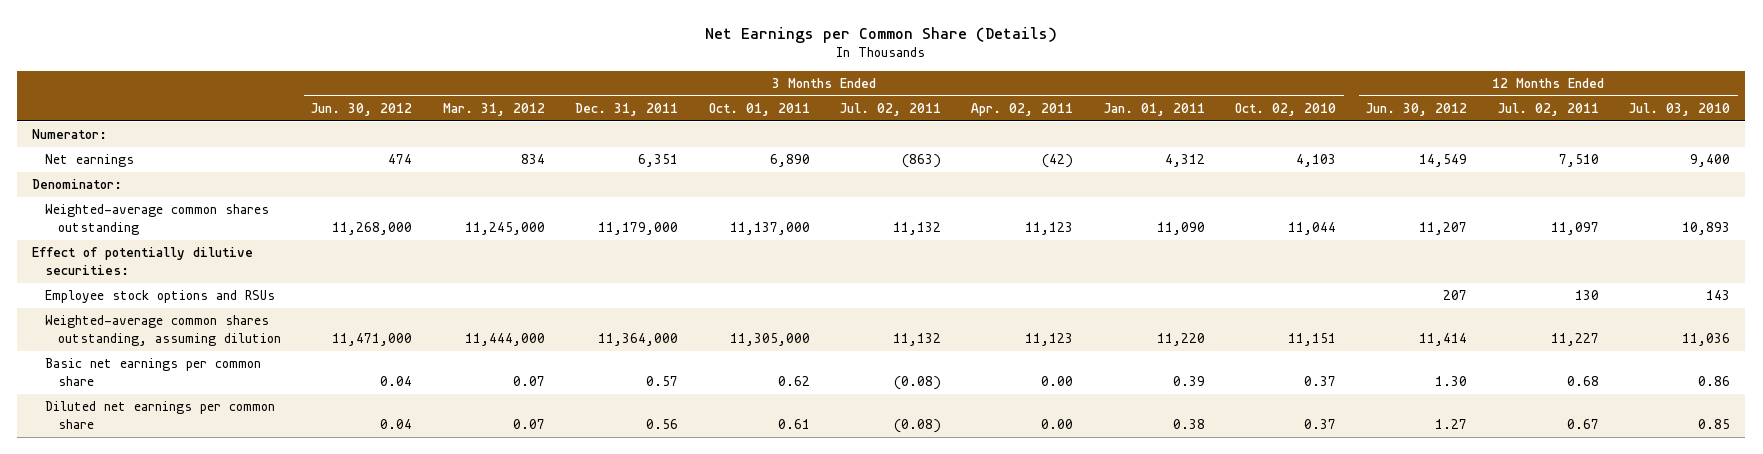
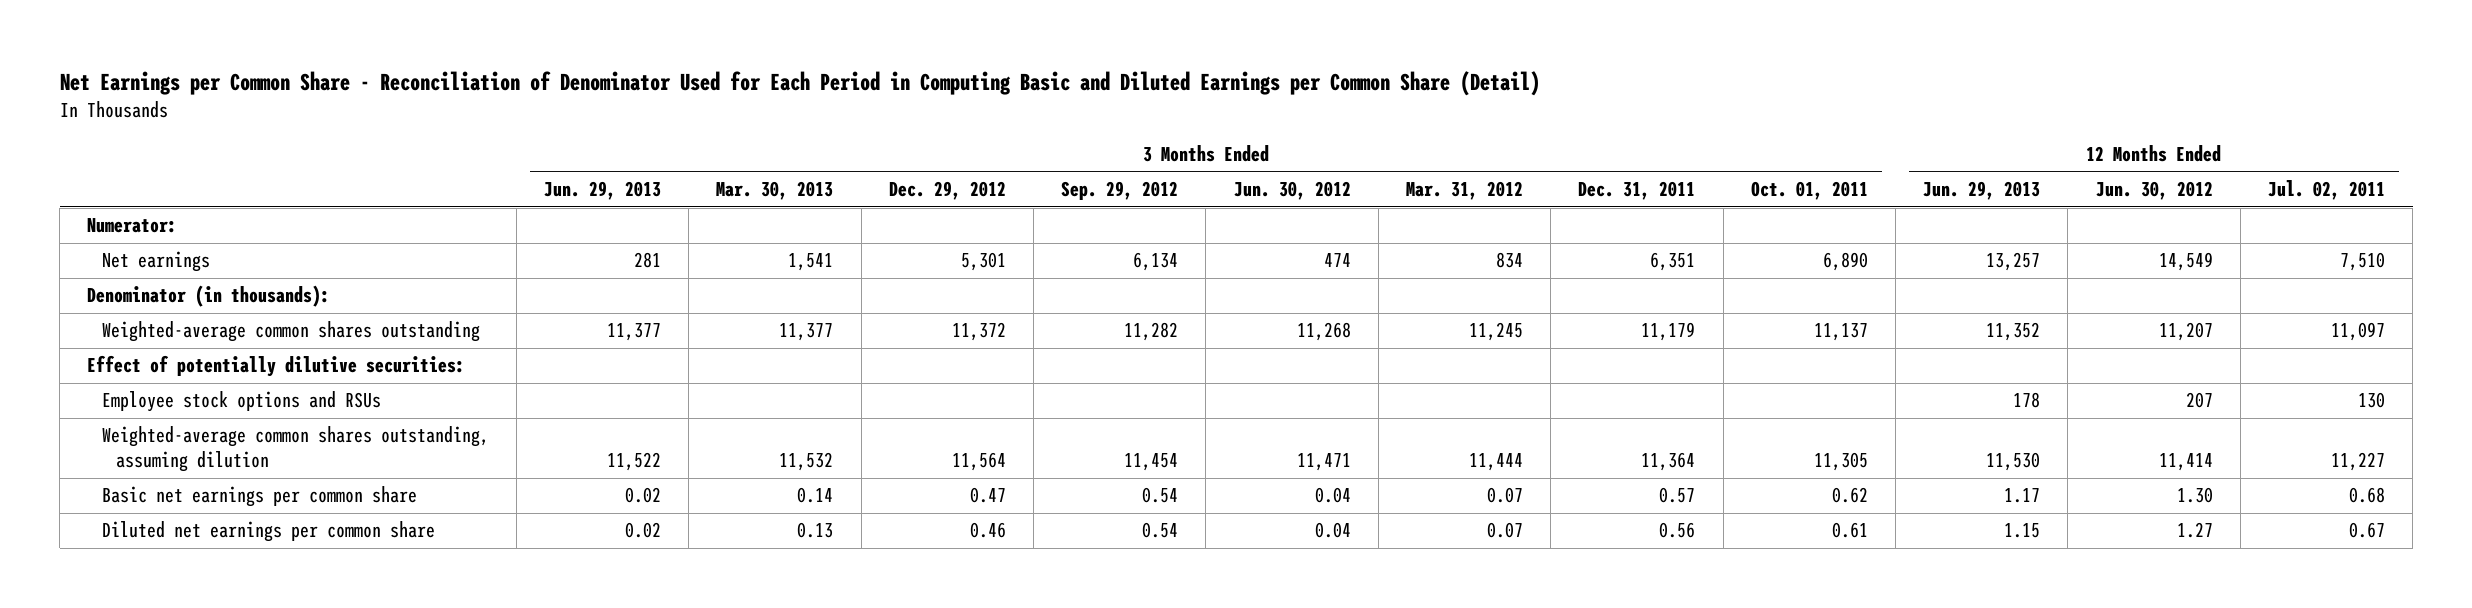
[705,26,1058,43] Net Earnings per Common Share (Details) -> [59,71,1540,97] Net Earnings per Common Share - Reconciliation of Denominator Used for Each Period in Computing Basic and Diluted Earnings per Common Share (Detail)
[839,103,941,117] Jul. 02, 2011 -> none
[971,103,1074,117] Apr. 02, 2011 -> none
[1103,103,1205,117] Jan. 01, 2011 -> none
[1235,103,1337,117] Oct. 02, 2010 -> none
[1629,103,1731,117] Jul. 03, 2010 -> none
none -> [543,181,661,201] Jun. 29, 2013
none -> [716,181,834,201] Mar. 30, 2013
none -> [888,181,1006,201] Dec. 29, 2012
none -> [1061,181,1179,201] Sep. 29, 2012
none -> [1923,181,2041,201] Jun. 29, 2013
[32,179,123,190] Denominator: -> [87,285,331,308] Denominator (in thousands):
[332,222,413,236] 11,268,000 -> [1296,322,1351,342] 11,268
[464,222,545,236] 11,245,000 -> [1468,322,1523,342] 11,245
[598,222,679,236] 11,179,000 -> [1641,322,1696,342] 11,179
[729,222,810,236] 11,137,000 -> [1813,323,1868,342] 11,137
[332,333,413,347] 11,471,000 -> [1296,453,1351,472] 11,471
[464,333,545,347] 11,444,000 -> [1468,453,1523,472] 11,444
[598,333,679,347] 11,364,000 -> [1641,452,1696,472] 11,364
[729,333,810,347] 11,305,000 -> [1813,452,1868,472] 11,305

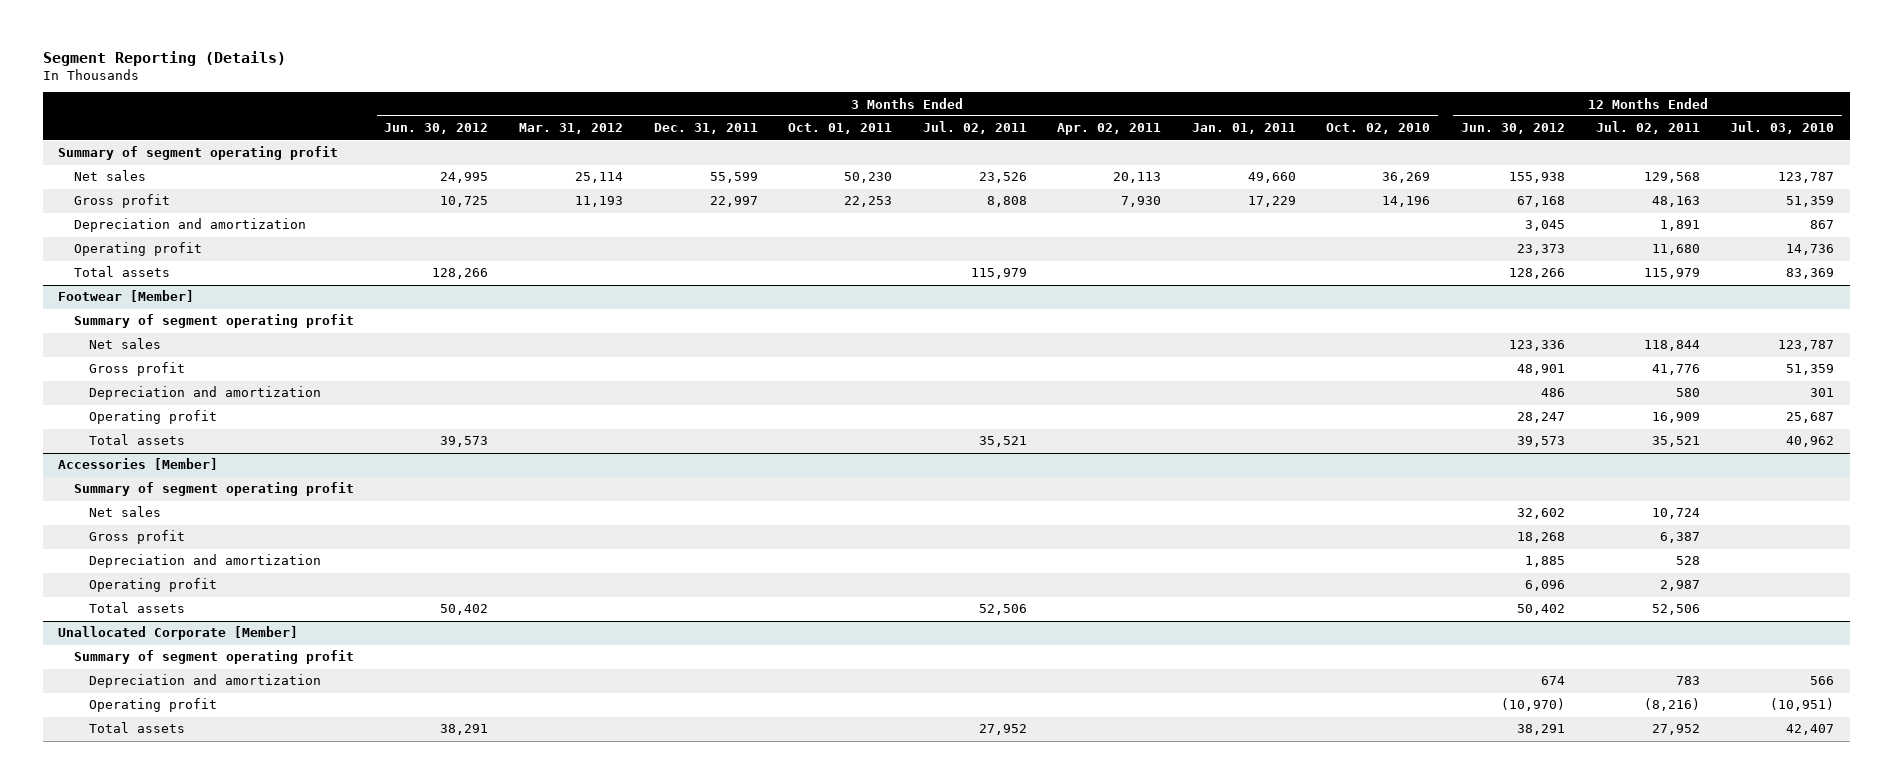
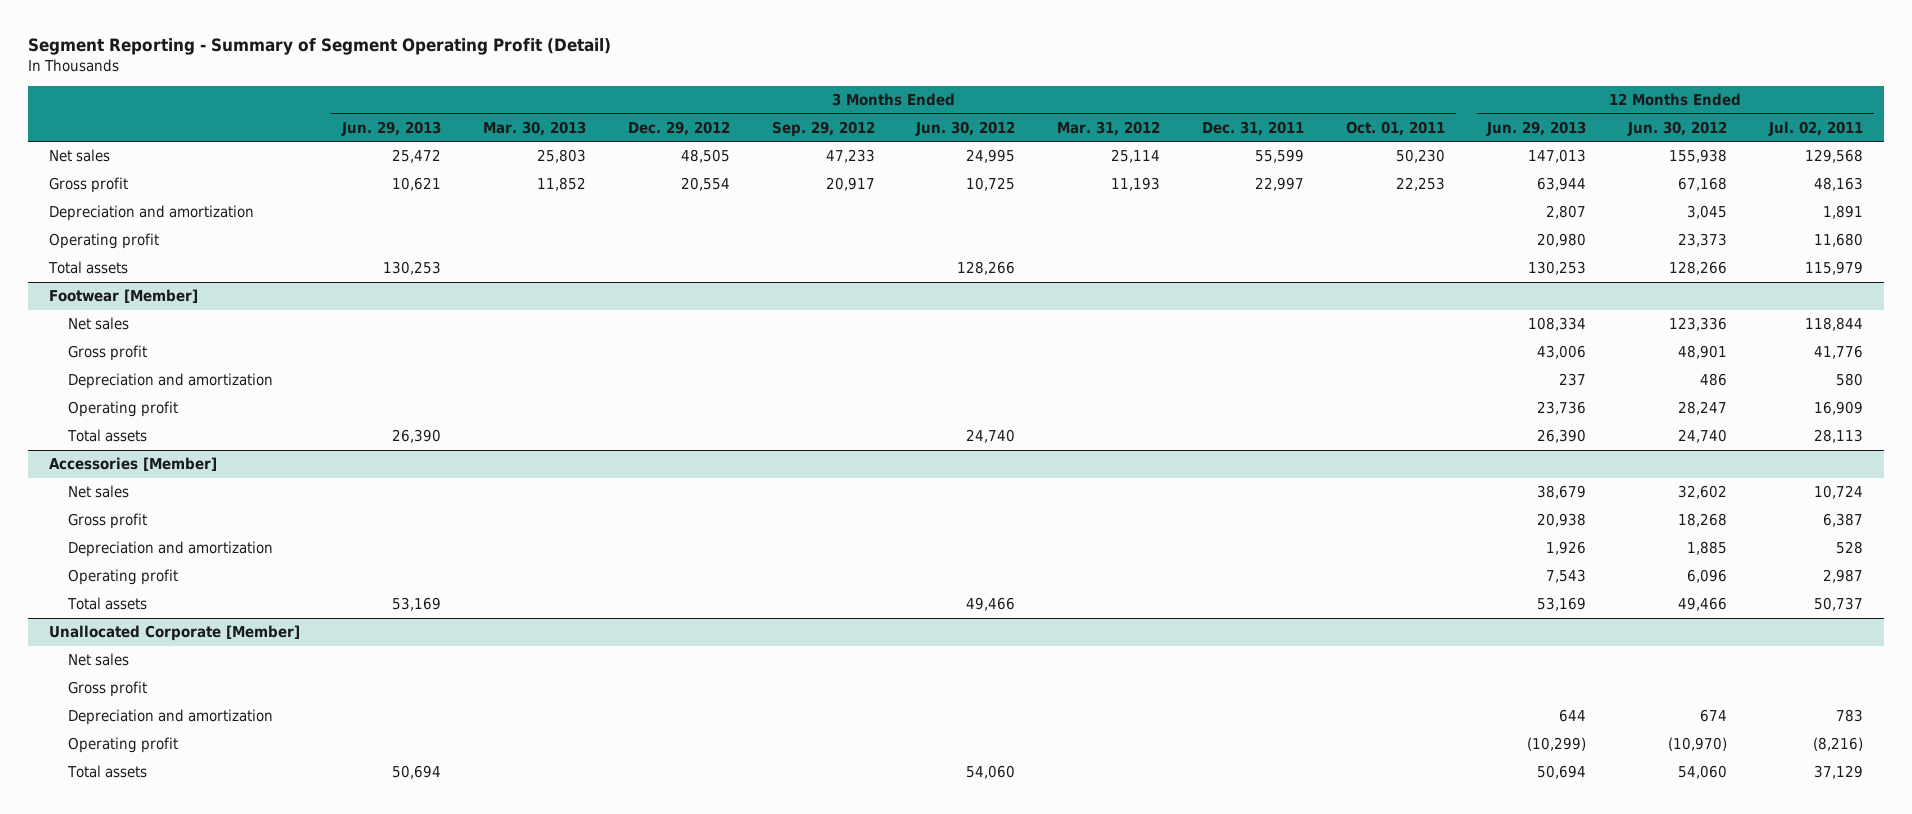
[42,50,286,66] Segment Reporting (Details) -> [27,37,611,55] Segment Reporting - Summary of Segment Operating Profit (Detail)
[922,121,1027,135] Jul. 02, 2011 -> none
[1057,123,1162,136] Apr. 02, 2011 -> none
[1191,123,1296,135] Jan. 01, 2011 -> none
[1326,123,1431,135] Oct. 02, 2010 -> none
[1730,121,1835,135] Jul. 03, 2010 -> none
none -> [340,120,441,136] Jun. 29, 2013
none -> [482,120,586,136] Mar. 30, 2013
none -> [627,120,730,136] Dec. 29, 2012
none -> [771,120,875,137] Sep. 29, 2012
none -> [1486,120,1587,136] Jun. 29, 2013
[58,146,339,161] Summary of segment operating profit -> none
[73,314,354,329] Summary of segment operating profit -> none
[440,436,489,448] 39,573 -> [966,429,1016,444] 24,740
[1517,436,1566,448] 39,573 -> [1678,429,1728,444] 24,740
[1651,436,1700,448] 35,521 -> [1814,429,1864,444] 28,113
[73,482,354,497] Summary of segment operating profit -> none
[440,604,489,616] 50,402 -> [966,597,1016,612] 49,466
[1517,604,1566,616] 50,402 -> [1678,597,1728,612] 49,466
[1651,604,1700,616] 52,506 -> [1814,597,1864,612] 50,737
[73,650,354,665] Summary of segment operating profit -> none
none -> [67,653,129,667] Net sales
none -> [67,681,147,698] Gross profit
[440,724,489,736] 38,291 -> [966,765,1016,780] 54,060
[1517,724,1566,736] 38,291 -> [1678,765,1728,780] 54,060
[1651,724,1700,736] 27,952 -> [1814,765,1864,780] 37,129

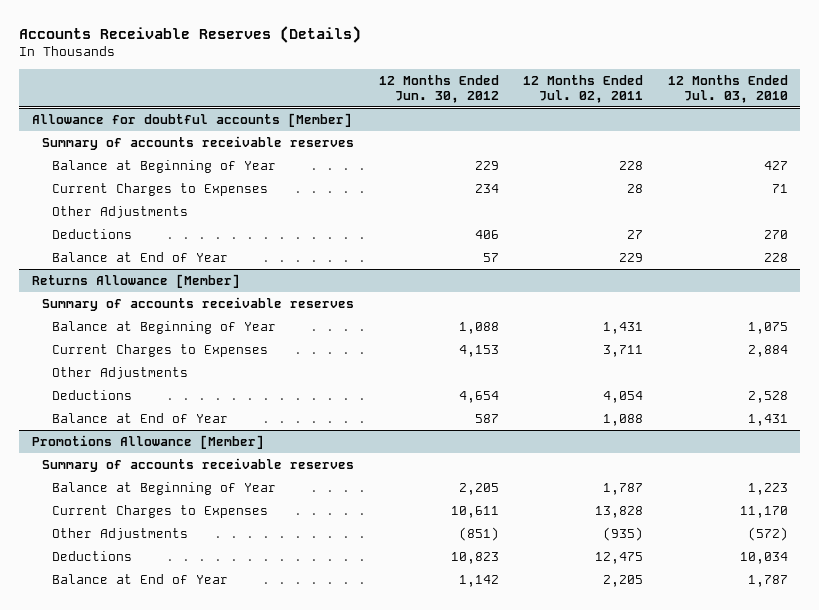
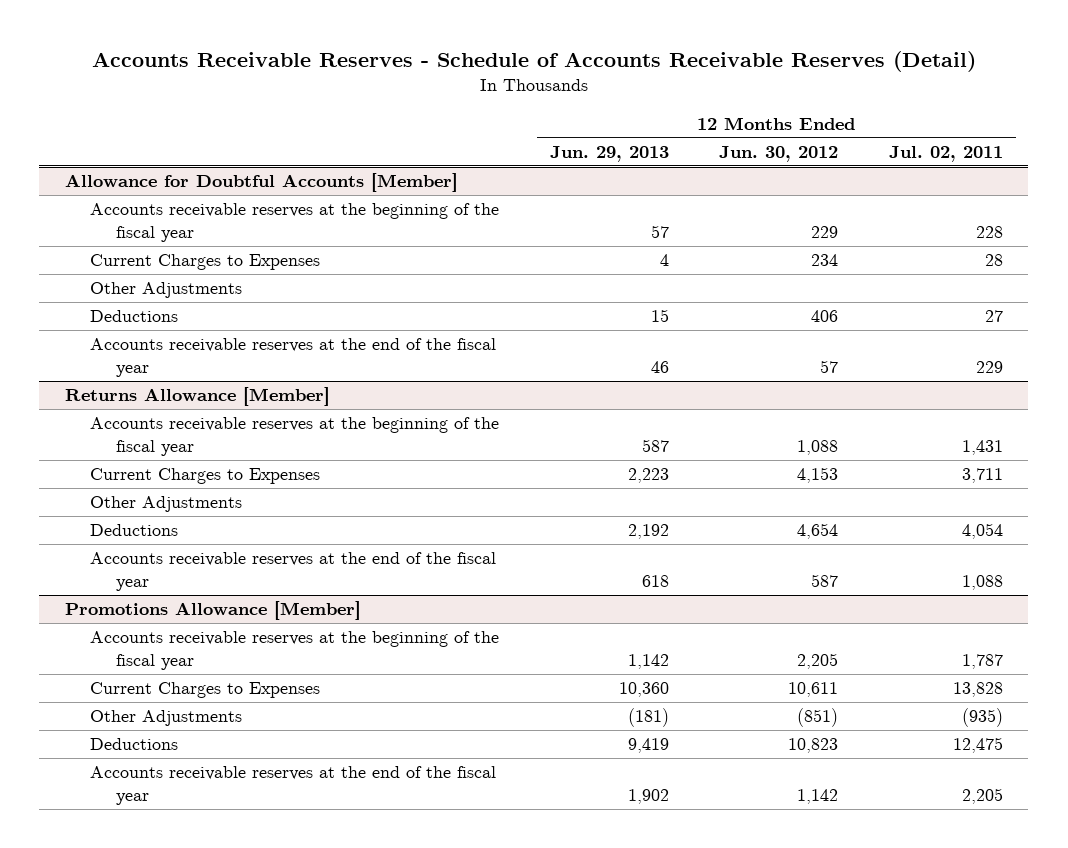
[19,25,362,43] Accounts Receivable Reserves (Details) -> [91,51,976,73] Accounts Receivable Reserves - Schedule of Accounts Receivable Reserves (Detail)
[667,74,788,103] 12 Months Ended Jul. 03, 2010 -> none
none -> [549,145,669,162] Jun. 29, 2013
[41,135,354,150] Summary of accounts receivable reserves -> none
[31,112,352,127] Allowance for doubtful accounts [Member] -> [64,173,458,193] Allowance for Doubtful Accounts [Member]
[52,159,277,173] Balance at Beginning of Year -> [90,203,500,242] Accounts receivable reserves at the beginning of the fiscal year
[52,251,229,262] Balance at End of Year -> [90,338,497,377] Accounts receivable reserves at the end of the fiscal year
[41,296,354,311] Summary of accounts receivable reserves -> none
[52,320,277,334] Balance at Beginning of Year -> [90,417,500,456] Accounts receivable reserves at the beginning of the fiscal year
[52,412,229,423] Balance at End of Year -> [90,552,497,591] Accounts receivable reserves at the end of the fiscal year
[41,457,354,472] Summary of accounts receivable reserves -> none
[52,481,277,495] Balance at Beginning of Year -> [90,631,500,670] Accounts receivable reserves at the beginning of the fiscal year
[52,573,229,584] Balance at End of Year -> [90,766,497,805] Accounts receivable reserves at the end of the fiscal year

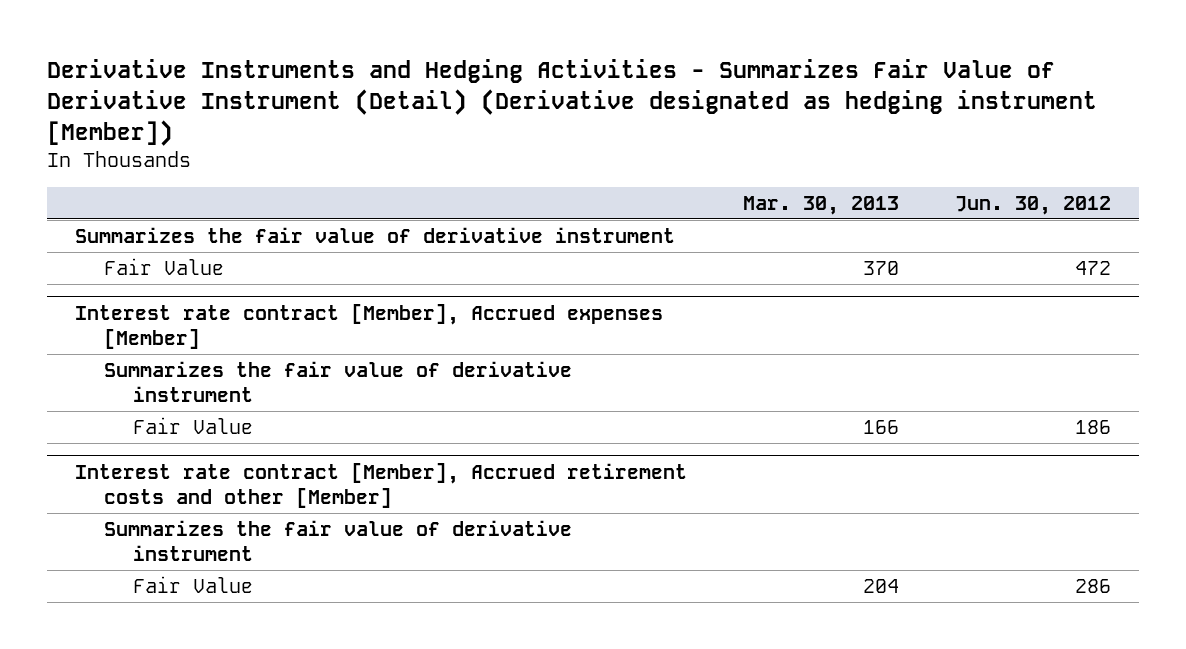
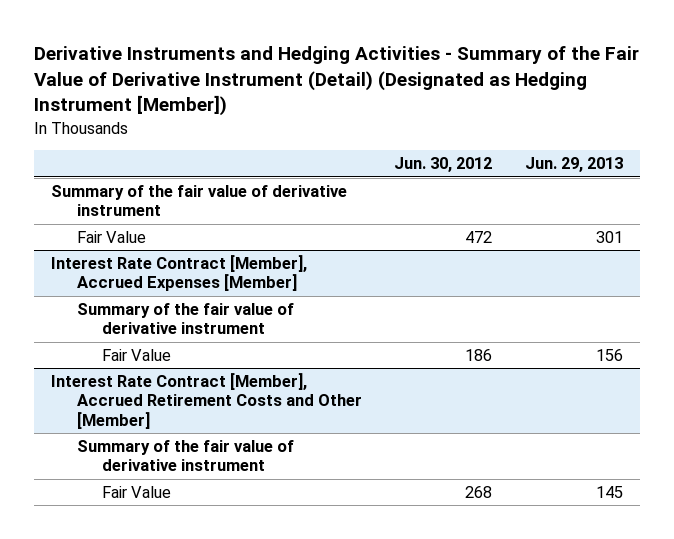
[46,58,1097,146] Derivative Instruments and Hedging Activities - Summarizes Fair Value of Derivative Instrument (Detail) (Derivative designated as hedging instrument [Member]) -> [34,45,640,117] Derivative Instruments and Hedging Activities - Summary of the Fair Value of Derivative Instrument (Detail) (Designated as Hedging Instrument [Member])
[742,195,899,215] Mar. 30, 2013 -> none
none -> [525,157,624,173] Jun. 29, 2013
[74,227,675,244] Summarizes the fair value of derivative instrument -> [50,184,347,217] Summary of the fair value of derivative instrument
[74,303,663,349] Interest rate contract [Member], Accrued expenses [Member] -> [50,254,307,292] Interest Rate Contract [Member], Accrued Expenses [Member]
[103,361,572,403] Summarizes the fair value of derivative instrument -> [76,302,294,335] Summary of the fair value of derivative instrument
[74,462,687,508] Interest rate contract [Member], Accrued retirement costs and other [Member] -> [50,372,362,429] Interest Rate Contract [Member], Accrued Retirement Costs and Other [Member]
[103,520,572,562] Summarizes the fair value of derivative instrument -> [76,439,294,472] Summary of the fair value of derivative instrument
[1074,579,1111,594] 286 -> [465,485,493,498] 268

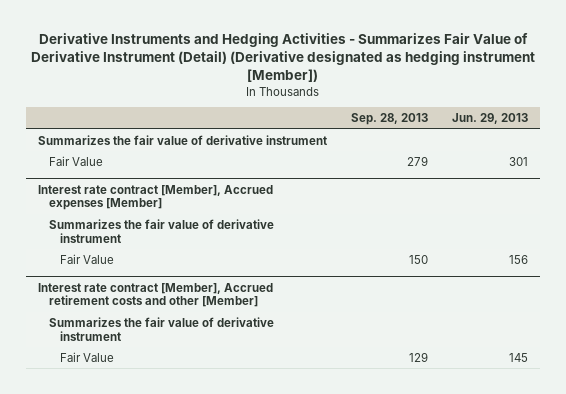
[34,45,640,117] Derivative Instruments and Hedging Activities - Summary of the Fair Value of Derivative Instrument (Detail) (Designated as Hedging Instrument [Member]) -> [30,32,535,82] Derivative Instruments and Hedging Activities - Summarizes Fair Value of Derivative Instrument (Detail) (Derivative designated as hedging instrument [Member])
[394,157,493,173] Jun. 30, 2012 -> none
none -> [350,113,428,126] Sep. 28, 2013
[50,184,347,217] Summary of the fair value of derivative instrument -> [37,134,327,145] Summarizes the fair value of derivative instrument
[50,254,307,292] Interest Rate Contract [Member], Accrued Expenses [Member] -> [37,184,273,211] Interest rate contract [Member], Accrued expenses [Member]
[76,302,294,335] Summary of the fair value of derivative instrument -> [48,218,274,243] Summarizes the fair value of derivative instrument
[50,372,362,429] Interest Rate Contract [Member], Accrued Retirement Costs and Other [Member] -> [37,282,273,308] Interest rate contract [Member], Accrued retirement costs and other [Member]
[76,439,294,472] Summary of the fair value of derivative instrument -> [48,316,274,341] Summarizes the fair value of derivative instrument

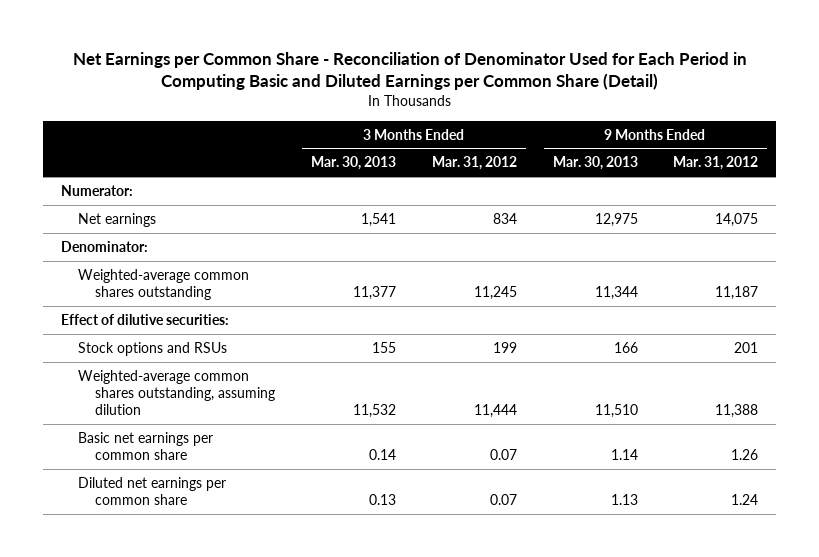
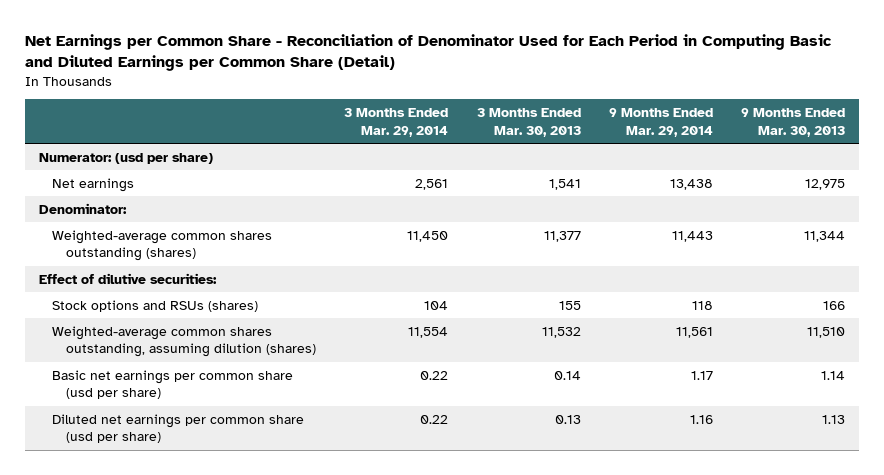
[431,156,517,171] Mar. 31, 2012 -> none
[673,156,759,171] Mar. 31, 2012 -> none
none -> [344,108,449,137] 3 Months Ended Mar. 29, 2014
none -> [608,108,713,137] 9 Months Ended Mar. 29, 2014
[61,185,134,197] Numerator: -> [38,152,213,164] Numerator: (usd per share)
[77,269,249,300] Weighted-average common shares outstanding -> [52,229,273,262] Weighted-average common shares outstanding (shares)
[77,342,227,357] Stock options and RSUs -> [52,299,259,312] Stock options and RSUs (shares)
[77,370,275,415] Weighted-average common shares outstanding, assuming dilution -> [52,325,317,358] Weighted-average common shares outstanding, assuming dilution (shares)
[77,432,213,460] Basic net earnings per common share -> [52,369,294,400] Basic net earnings per common share (usd per share)
[77,477,226,505] Diluted net earnings per common share -> [52,413,305,444] Diluted net earnings per common share (usd per share)

